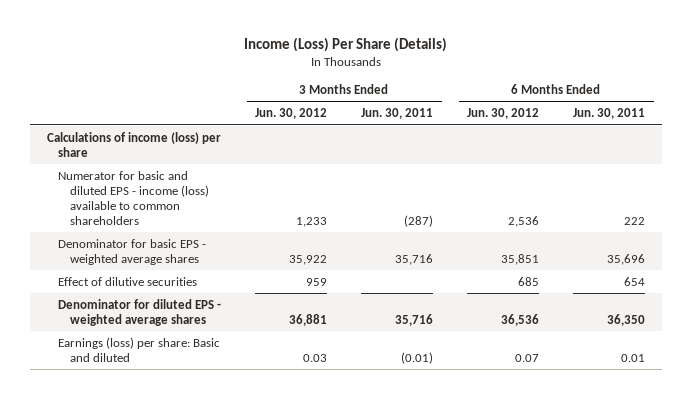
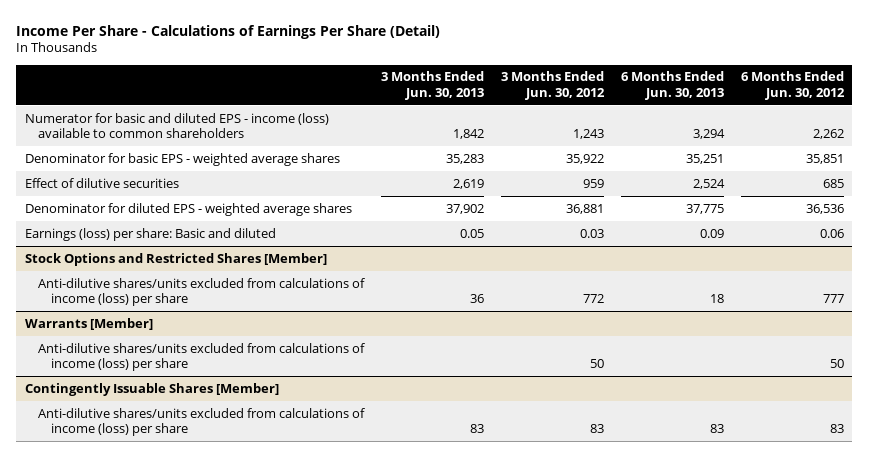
[243,36,447,52] Income (Loss) Per Share (Details) -> [16,24,441,39] Income Per Share - Calculations of Earnings Per Share (Detail)
[361,108,434,120] Jun. 30, 2011 -> none
[573,108,646,120] Jun. 30, 2011 -> none
none -> [380,71,484,100] 3 Months Ended Jun. 30, 2013
none -> [620,71,724,100] 6 Months Ended Jun. 30, 2013
[46,131,221,157] Calculations of income (loss) per share -> none
[296,216,328,227] 1,233 -> [572,129,604,140] 1,243
[508,215,540,227] 2,536 -> [812,129,844,140] 2,262
[515,353,540,362] 0.07 -> [819,228,844,238] 0.06
none -> [24,252,327,266] Stock Options and Restricted Shares [Member]
none -> [37,277,365,307] Anti-dilutive shares/units excluded from calculations of income (loss) per share
none -> [24,317,153,330] Warrants [Member]
none -> [37,342,365,372] Anti-dilutive shares/units excluded from calculations of income (loss) per share
none -> [24,382,279,396] Contingently Issuable Shares [Member]
none -> [37,407,365,437] Anti-dilutive shares/units excluded from calculations of income (loss) per share

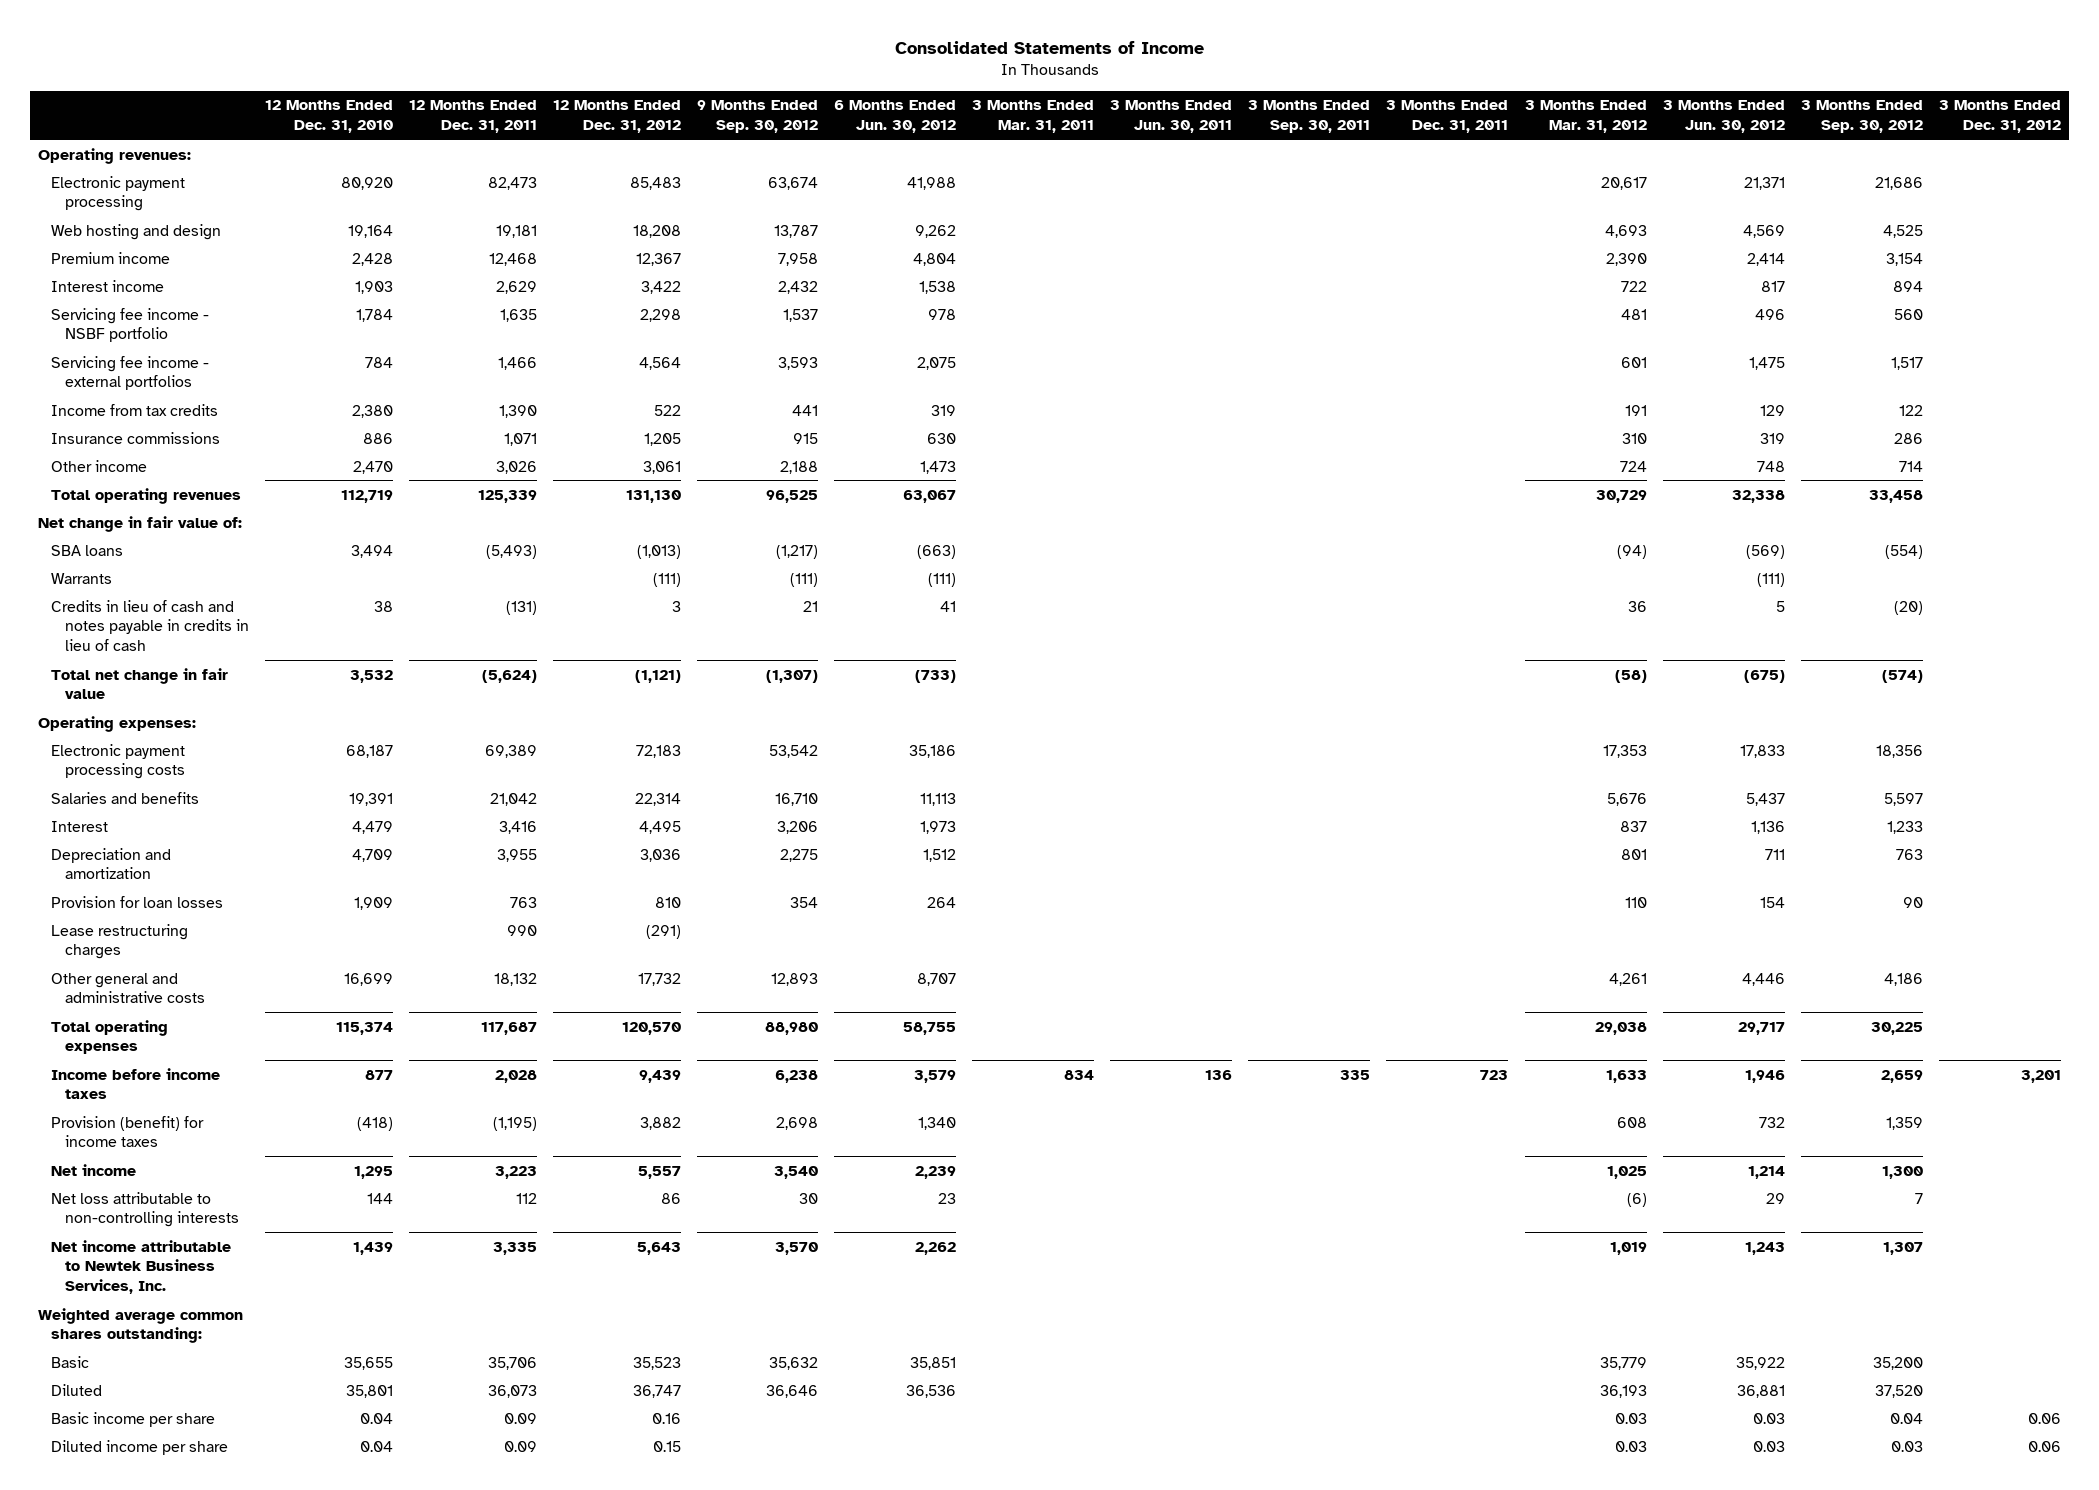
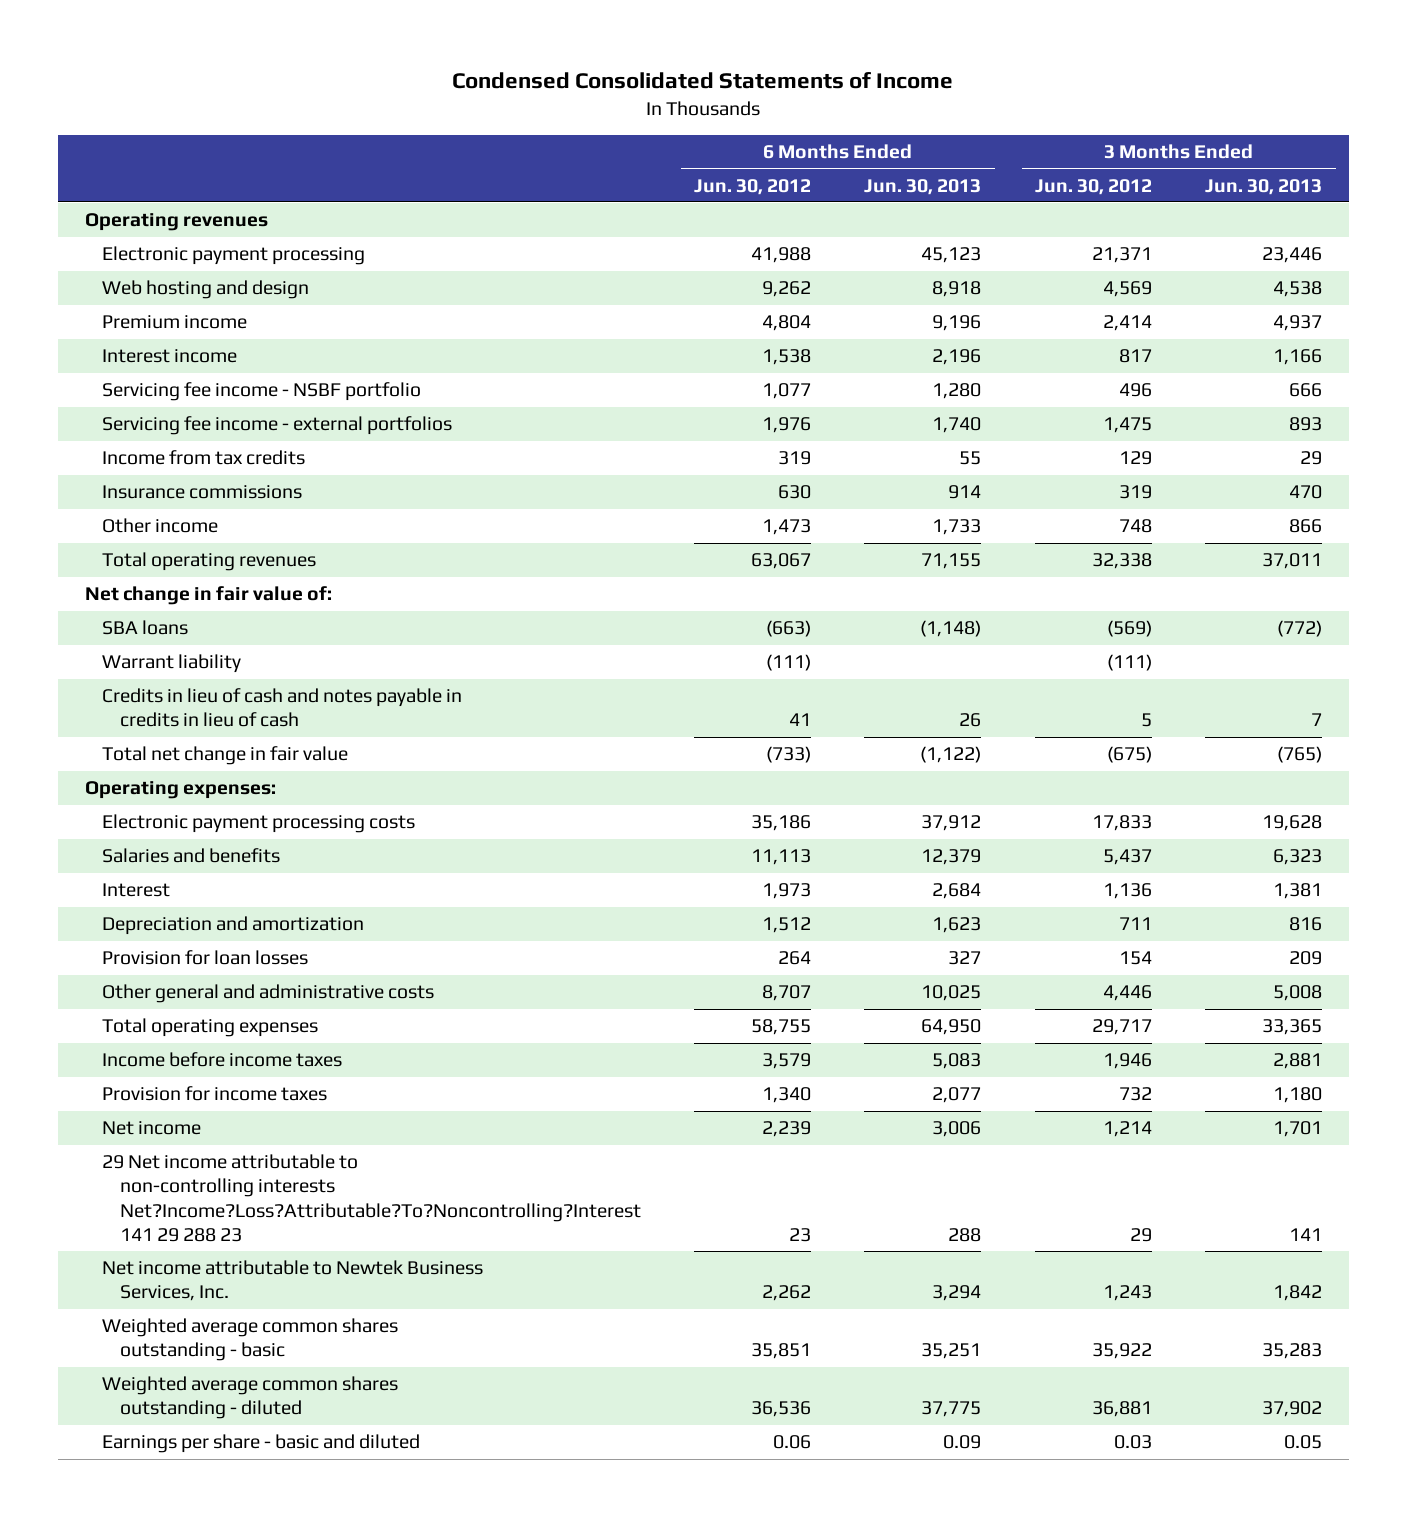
[894,41,1204,55] Consolidated Statements of Income -> [452,72,954,90] Condensed Consolidated Statements of Income
[264,100,393,134] 12 Months Ended Dec. 31, 2010 -> none
[408,100,537,134] 12 Months Ended Dec. 31, 2011 -> none
[552,100,681,134] 12 Months Ended Dec. 31, 2012 -> none
[696,100,818,134] 9 Months Ended Sep. 30, 2012 -> none
[972,100,1095,134] 3 Months Ended Mar. 31, 2011 -> none
[1110,100,1233,134] 3 Months Ended Jun. 30, 2011 -> none
[1248,100,1371,134] 3 Months Ended Sep. 30, 2011 -> none
[1386,100,1509,134] 3 Months Ended Dec. 31, 2011 -> none
[1524,100,1647,134] 3 Months Ended Mar. 31, 2012 -> none
[1800,100,1923,134] 3 Months Ended Sep. 30, 2012 -> none
[1938,100,2061,134] 3 Months Ended Dec. 31, 2012 -> none
none -> [864,178,982,195] Jun. 30, 2013
none -> [1205,178,1323,195] Jun. 30, 2013
[38,147,192,164] Operating revenues: -> [84,213,268,232] Operating revenues
[928,308,957,320] 978 -> [762,383,812,400] 1,077
[917,356,957,370] 2,075 -> [762,417,812,434] 1,976
[51,572,113,584] Warrants -> [102,654,242,674] Warrant liability
[51,923,189,960] Lease restructuring charges -> none
[51,1115,205,1148] Provision (benefit) for income taxes -> [102,1086,328,1102] Provision for income taxes
[51,1191,239,1228] Net loss attributable to non-controlling interests -> [102,1154,641,1243] 29 Net income attributable to non-controlling interests Net?Income?Loss?Attributable?To?Noncontrolling?Interest 141 29 288 23
[38,1307,244,1344] Weighted average common shares outstanding: -> none
[51,1411,216,1427] Basic income per share -> none
[51,1439,229,1455] Diluted income per share -> none
[51,1355,90,1368] Basic -> [102,1318,399,1362] Weighted average common shares outstanding - basic
[51,1383,103,1396] Diluted -> [102,1376,399,1420] Weighted average common shares outstanding - diluted
none -> [102,1434,421,1454] Earnings per share - basic and diluted

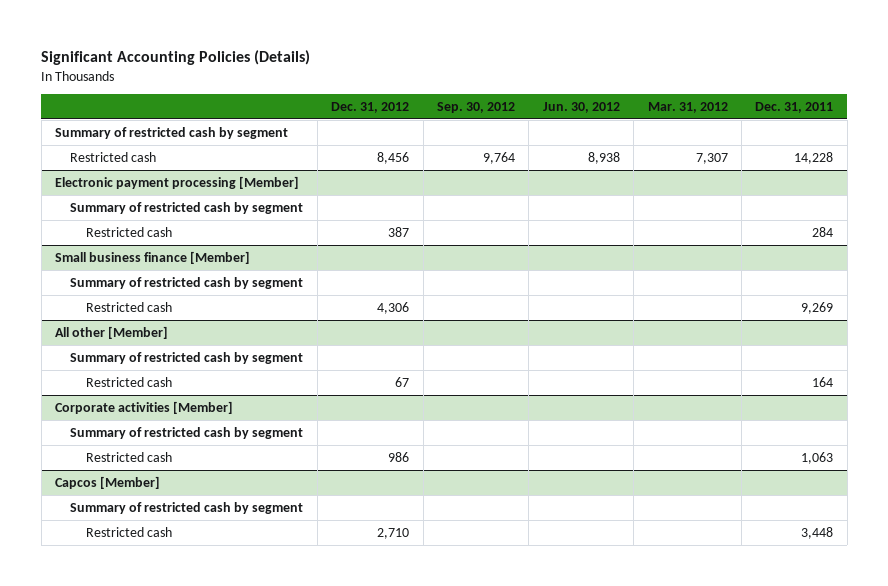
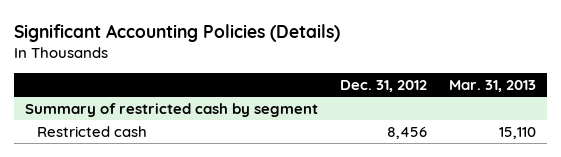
[436,101,515,113] Sep. 30, 2012 -> none
[542,101,620,113] Jun. 30, 2012 -> none
[647,101,728,113] Mar. 31, 2012 -> none
[755,101,834,113] Dec. 31, 2011 -> none
none -> [449,80,537,93] Mar. 31, 2013
[55,175,300,189] Electronic payment processing [Member] -> none
[70,201,304,214] Summary of restricted cash by segment -> none
[85,226,172,237] Restricted cash -> none
[55,250,251,264] Small business finance [Member] -> none
[70,276,304,289] Summary of restricted cash by segment -> none
[85,301,172,312] Restricted cash -> none
[55,325,169,339] All other [Member] -> none
[70,351,304,364] Summary of restricted cash by segment -> none
[85,376,172,387] Restricted cash -> none
[55,400,234,414] Corporate activities [Member] -> none
[70,426,304,439] Summary of restricted cash by segment -> none
[85,451,172,462] Restricted cash -> none
[55,475,161,489] Capcos [Member] -> none
[70,501,304,514] Summary of restricted cash by segment -> none
[85,526,172,537] Restricted cash -> none

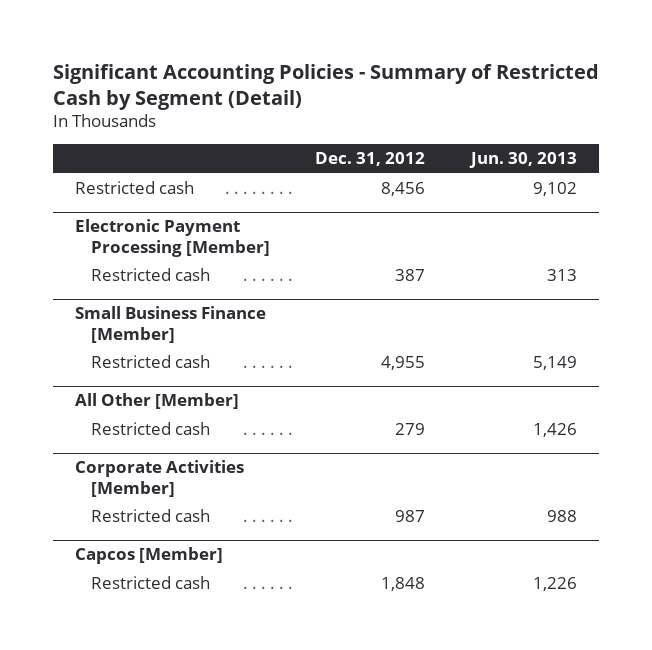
[14,23,341,42] Significant Accounting Policies (Details) -> [52,63,599,110] Significant Accounting Policies - Summary of Restricted Cash by Segment (Detail)
[449,80,537,93] Mar. 31, 2013 -> none
none -> [468,152,577,169] Jun. 30, 2013
[25,102,319,117] Summary of restricted cash by segment -> none
none -> [75,219,271,257] Electronic Payment Processing [Member]
none -> [91,268,211,282] Restricted cash
none -> [75,306,267,343] Small Business Finance [Member]
none -> [91,355,211,369] Restricted cash
none -> [75,393,240,410] All Other [Member]
none -> [91,422,211,436] Restricted cash
none -> [75,460,245,497] Corporate Activities [Member]
none -> [91,509,211,523] Restricted cash
none -> [75,547,224,565] Capcos [Member]
none -> [91,576,211,590] Restricted cash

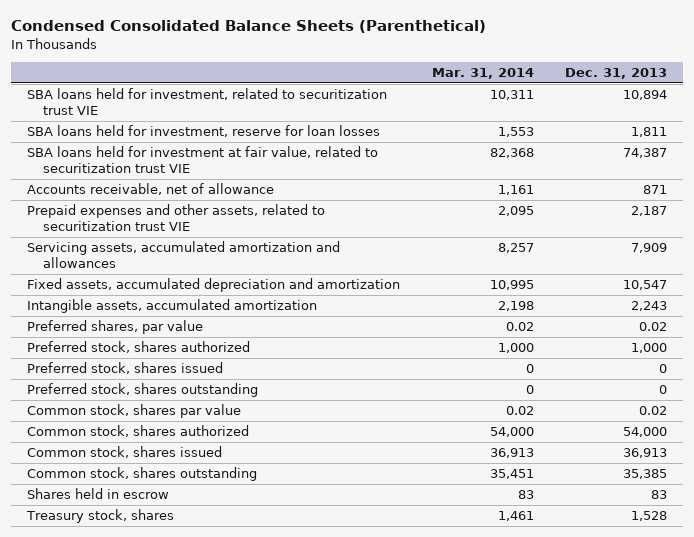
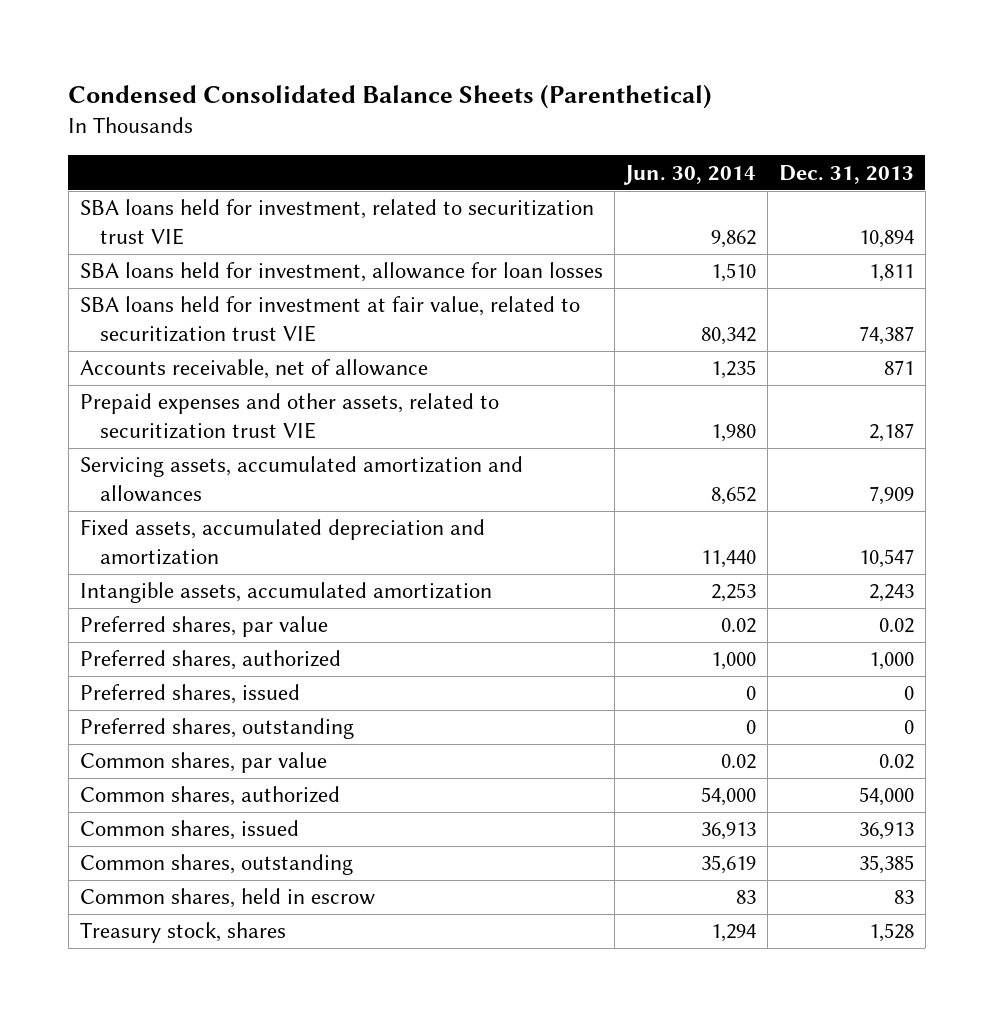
[431,68,534,80] Mar. 31, 2014 -> none
none -> [623,164,757,185] Jun. 30, 2014
[26,125,380,138] SBA loans held for investment, reserve for loan losses -> [79,262,603,283] SBA loans held for investment, allowance for loan losses
[26,341,250,354] Preferred stock, shares authorized -> [79,650,341,671] Preferred shares, authorized
[26,362,223,375] Preferred stock, shares issued -> [79,684,300,705] Preferred shares, issued
[26,383,258,398] Preferred stock, shares outstanding -> [79,718,354,740] Preferred shares, outstanding
[26,404,241,419] Common stock, shares par value -> [79,752,327,774] Common shares, par value
[26,425,249,438] Common stock, shares authorized -> [79,786,340,807] Common shares, authorized
[26,446,222,459] Common stock, shares issued -> [79,820,299,841] Common shares, issued
[26,467,257,482] Common stock, shares outstanding -> [79,854,353,876] Common shares, outstanding
[26,488,169,500] Shares held in escrow -> [79,888,375,909] Common shares, held in escrow

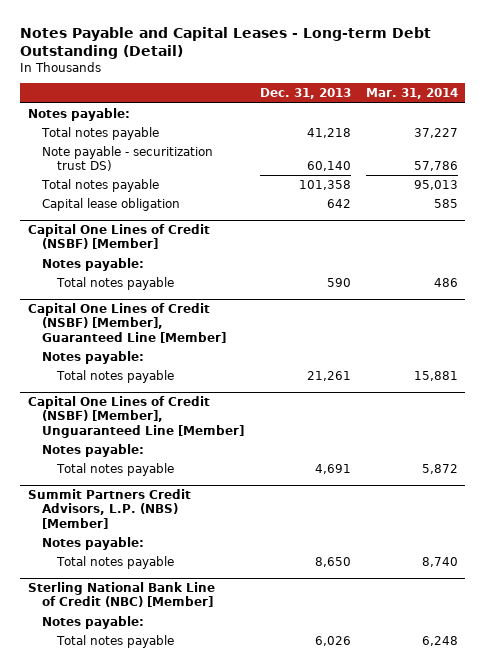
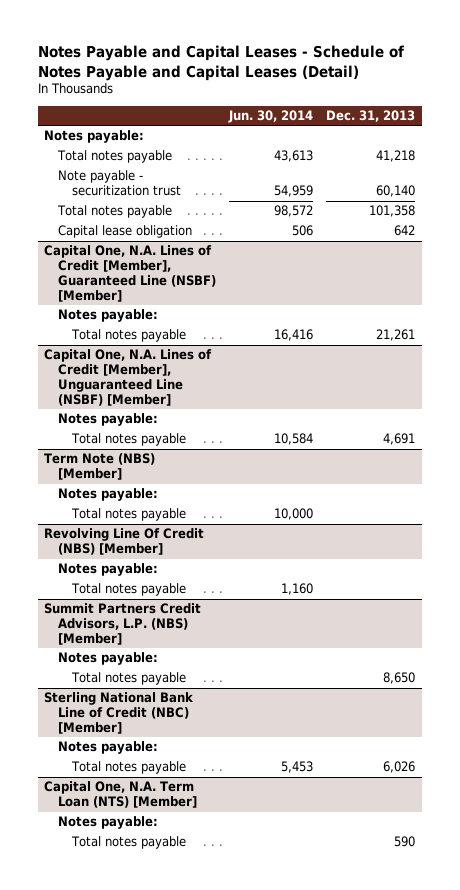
[20,27,432,60] Notes Payable and Capital Leases - Long-term Debt Outstanding (Detail) -> [38,45,405,81] Notes Payable and Capital Leases - Schedule of Notes Payable and Capital Leases (Detail)
[365,88,458,100] Mar. 31, 2014 -> none
none -> [228,110,314,124] Jun. 30, 2014
[42,145,214,172] Note payable - securitization trust DS) -> [58,170,182,197] Note payable - securitization trust
[27,223,210,250] Capital One Lines of Credit (NSBF) [Member] -> none
[42,257,145,271] Notes payable: -> none
[56,276,175,290] Total notes payable -> none
[27,302,227,343] Capital One Lines of Credit (NSBF) [Member], Guaranteed Line [Member] -> [44,245,217,302] Capital One, N.A. Lines of Credit [Member], Guaranteed Line (NSBF) [Member]
[27,395,245,438] Capital One Lines of Credit (NSBF) [Member], Unguaranteed Line [Member] -> [44,349,213,406] Capital One, N.A. Lines of Credit [Member], Unguaranteed Line (NSBF) [Member]
none -> [44,453,156,481] Term Note (NBS) [Member]
none -> [58,488,159,502] Notes payable:
none -> [71,508,187,522] Total notes payable
none -> [44,528,205,556] Revolving Line Of Credit (NBS) [Member]
none -> [58,563,159,577] Notes payable:
none -> [71,583,187,597] Total notes payable
none -> [44,781,198,809] Capital One, N.A. Term Loan (NTS) [Member]
none -> [58,816,159,830] Notes payable:
none -> [71,836,187,850] Total notes payable

